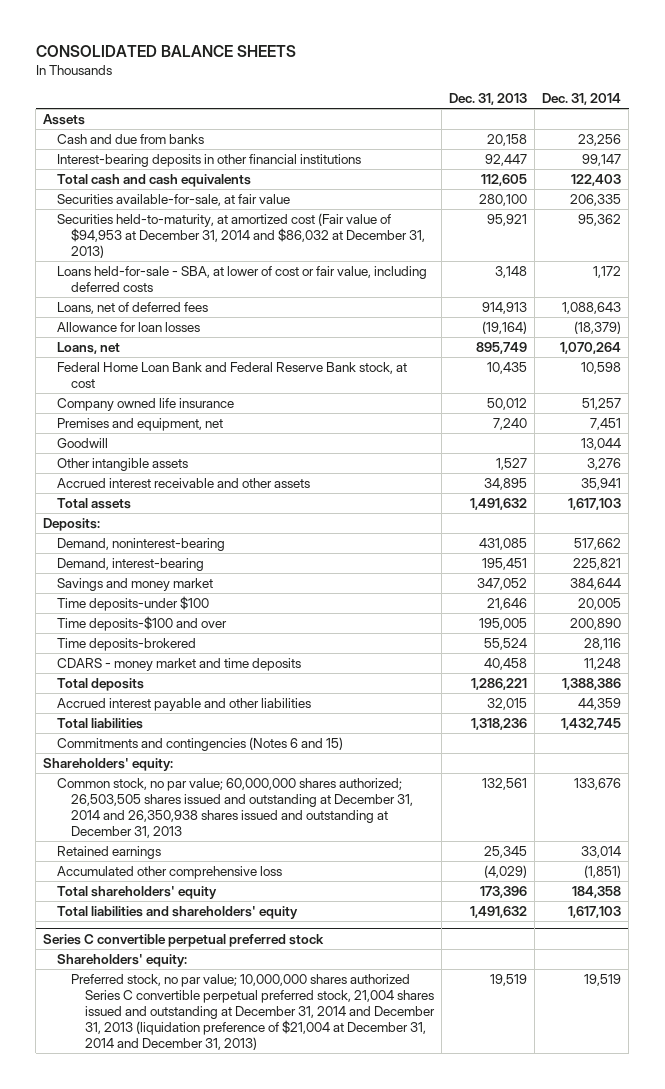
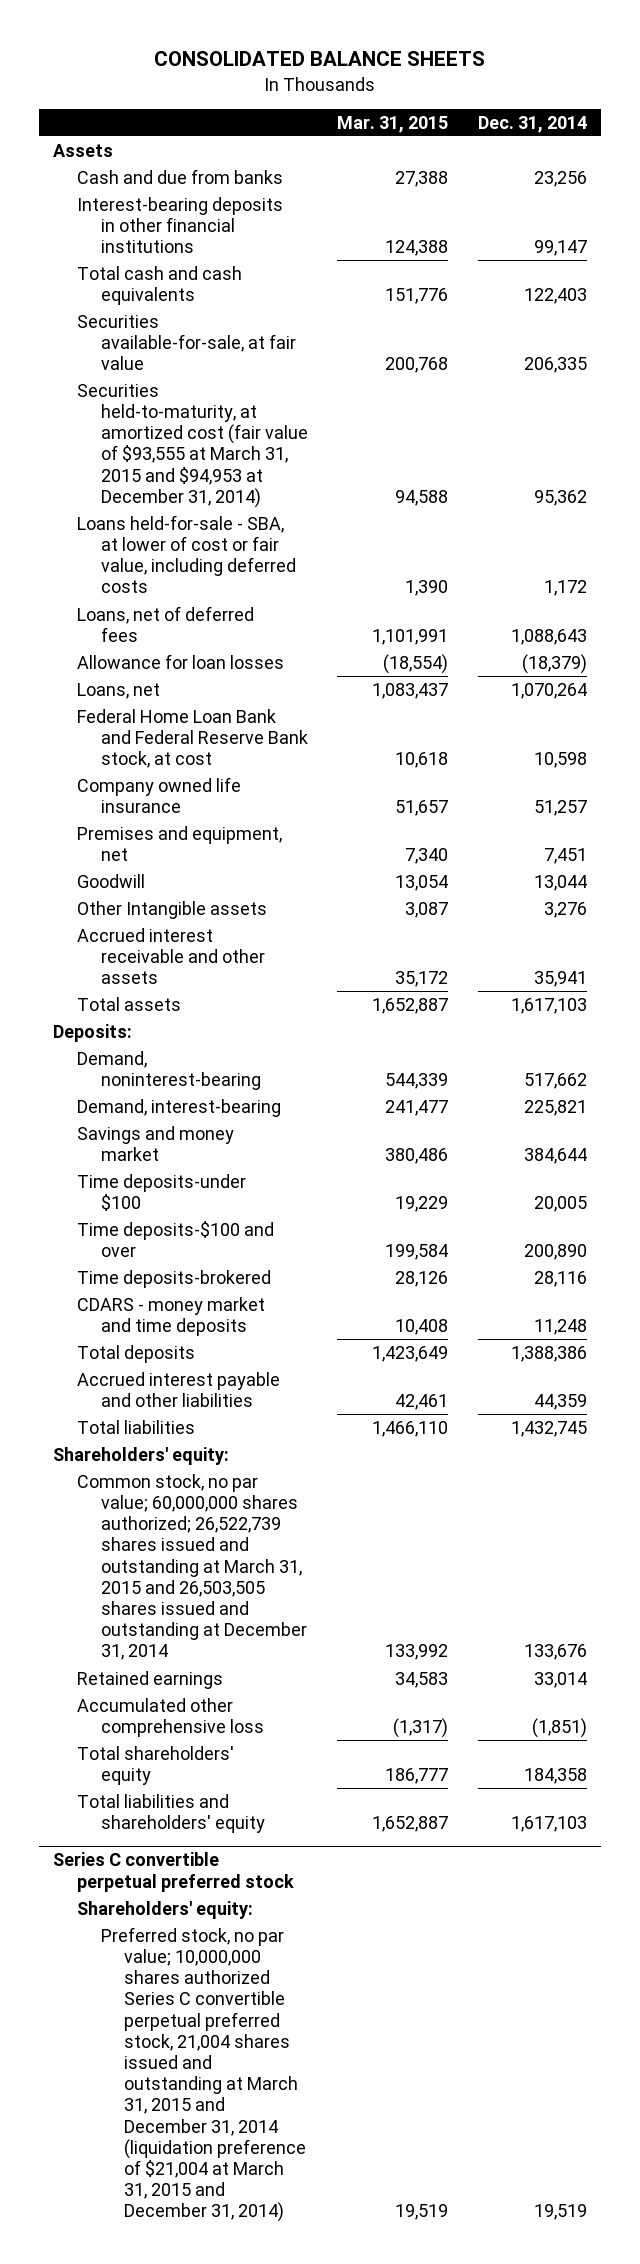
[448,93,527,106] Dec. 31, 2013 -> none
none -> [337,115,449,133] Mar. 31, 2015
[57,212,425,258] Securities held-to-maturity, at amortized cost (Fair value of $94,953 at December 31, 2014 and $86,032 at December 31, 2013) -> [76,383,308,508] Securities held-to-maturity, at amortized cost (fair value of $93,555 at March 31, 2015 and $94,953 at December 31, 2014)
[57,457,189,471] Other intangible assets -> [76,900,267,919] Other Intangible assets
[57,736,344,751] Commitments and contingencies (Notes 6 and 15) -> none
[57,777,413,838] Common stock, no par value; 60,000,000 shares authorized; 26,503,505 shares issued and outstanding at December 31, 2014 and 26,350,938 shares issued and outstanding at December 31, 2013 -> [76,1473,307,1661] Common stock, no par value; 60,000,000 shares authorized; 26,522,739 shares issued and outstanding at March 31, 2015 and 26,503,505 shares issued and outstanding at December 31, 2014
[70,973,435,1050] Preferred stock, no par value; 10,000,000 shares authorized Series C convertible perpetual preferred stock, 21,004 shares issued and outstanding at December 31, 2014 and December 31, 2013 (liquidation preference of $21,004 at December 31, 2014 and December 31, 2013) -> [100,1926,307,2223] Preferred stock, no par value; 10,000,000 shares authorized Series C convertible perpetual preferred stock, 21,004 shares issued and outstanding at March 31, 2015 and December 31, 2014 (liquidation preference of $21,004 at March 31, 2015 and December 31, 2014)

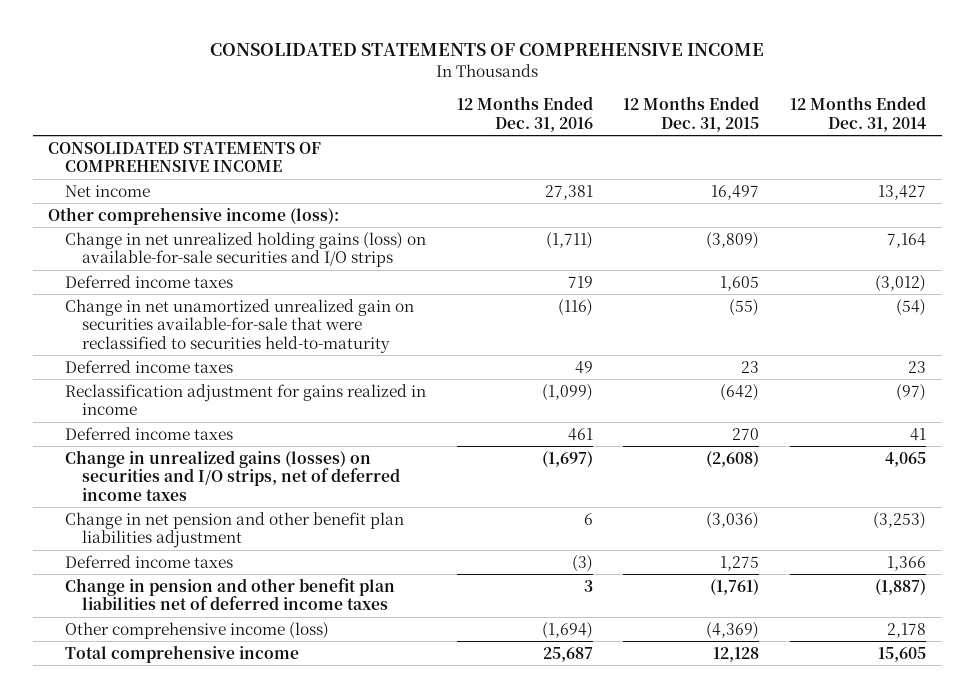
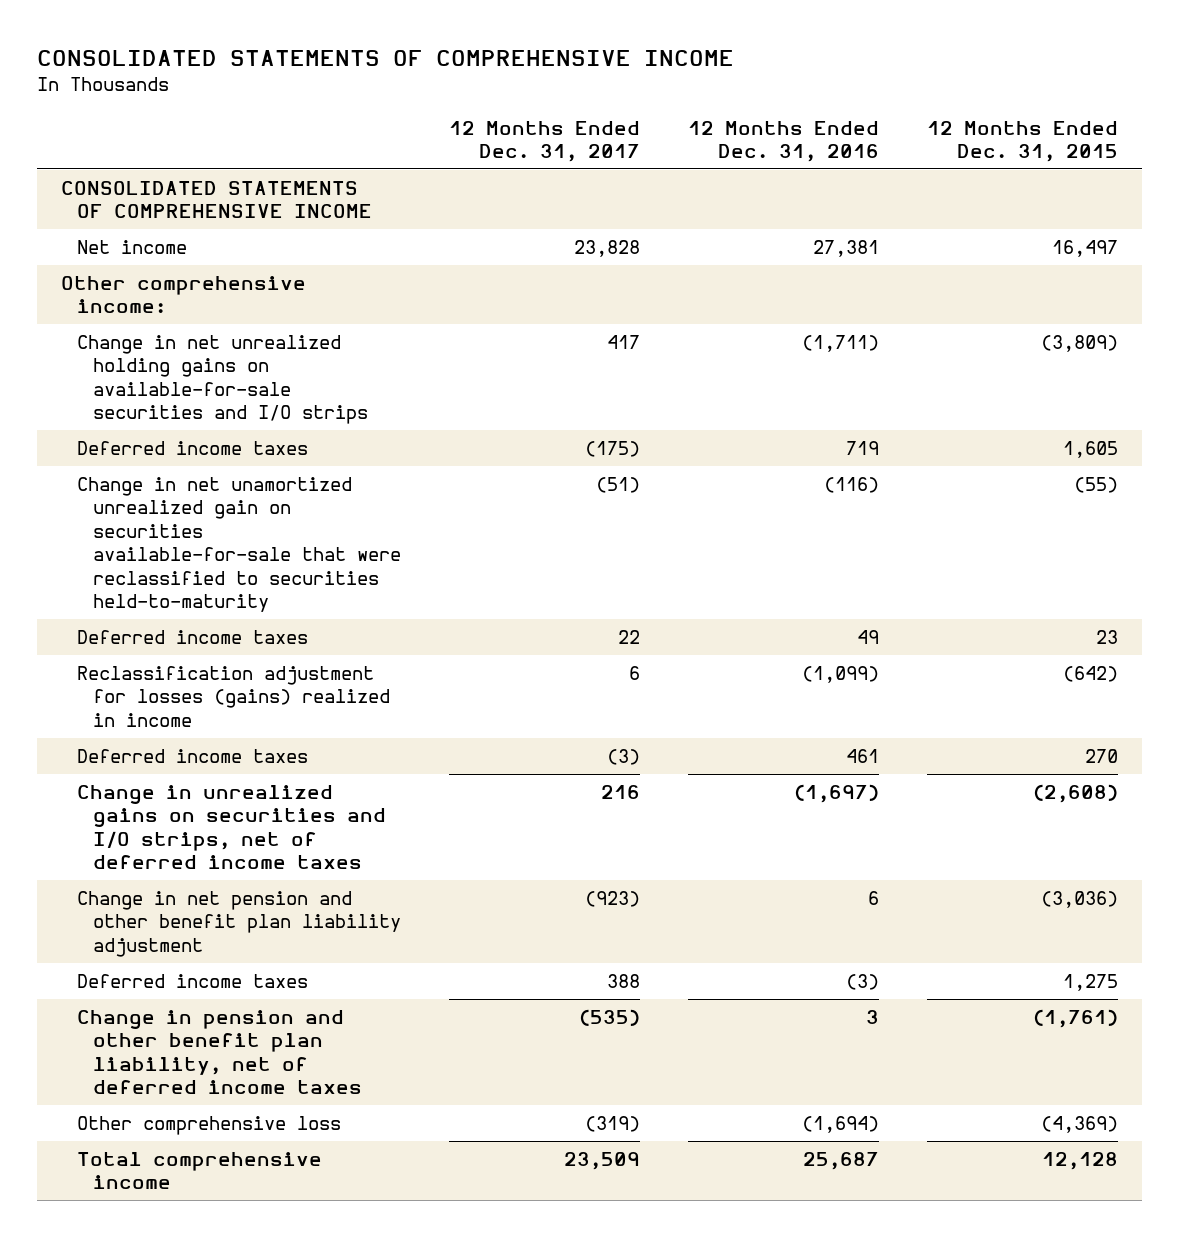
[790,96,927,132] 12 Months Ended Dec. 31, 2014 -> none
none -> [448,120,640,163] 12 Months Ended Dec. 31, 2017
[48,206,340,225] Other comprehensive income (loss): -> [60,276,306,314] Other comprehensive income:
[65,231,427,268] Change in net unrealized holding gains (loss) on available-for-sale securities and I/O strips -> [76,335,368,425] Change in net unrealized holding gains on available-for-sale securities and I/O strips
[65,383,427,416] Reclassification adjustment for gains realized in income -> [76,666,390,727] Reclassification adjustment for losses (gains) realized in income
[65,449,401,501] Change in unrealized gains (losses) on securities and I/O strips, net of deferred income taxes -> [76,785,386,870] Change in unrealized gains on securities and I/O strips, net of deferred income taxes
[65,511,405,549] Change in net pension and other benefit plan liabilities adjustment -> [76,891,401,957] Change in net pension and other benefit plan liability adjustment
[65,577,396,611] Change in pension and other benefit plan liabilities net of deferred income taxes -> [76,1010,362,1095] Change in pension and other benefit plan liability, net of deferred income taxes
[65,621,330,639] Other comprehensive income (loss) -> [76,1116,341,1136] Other comprehensive loss

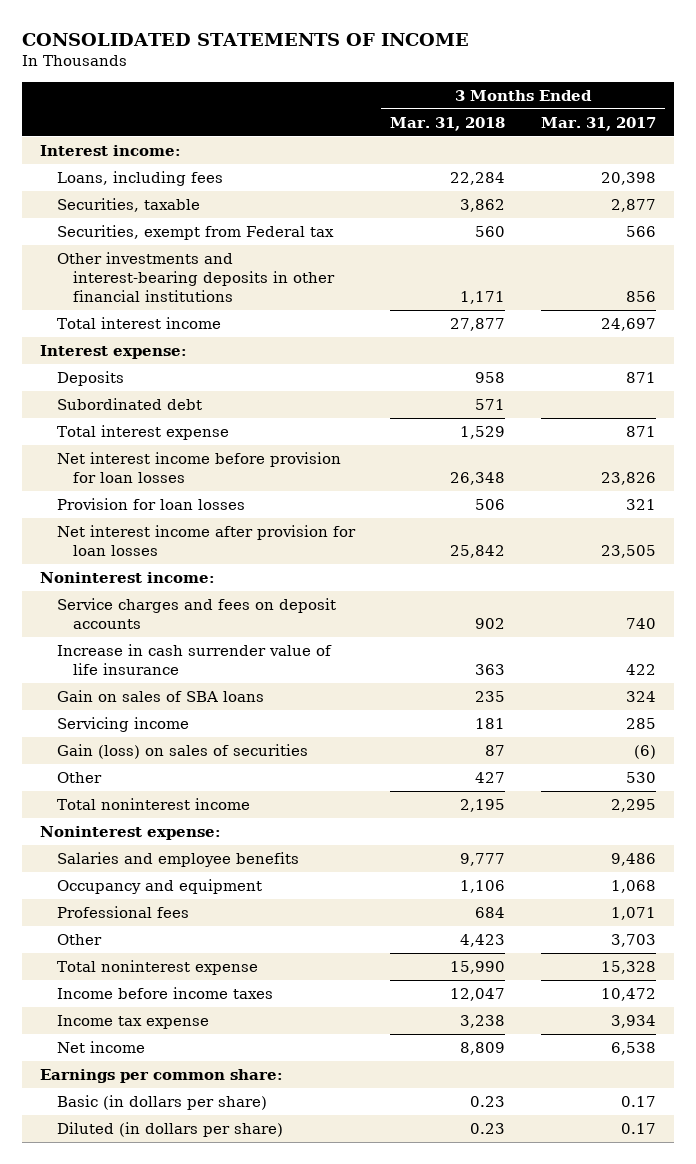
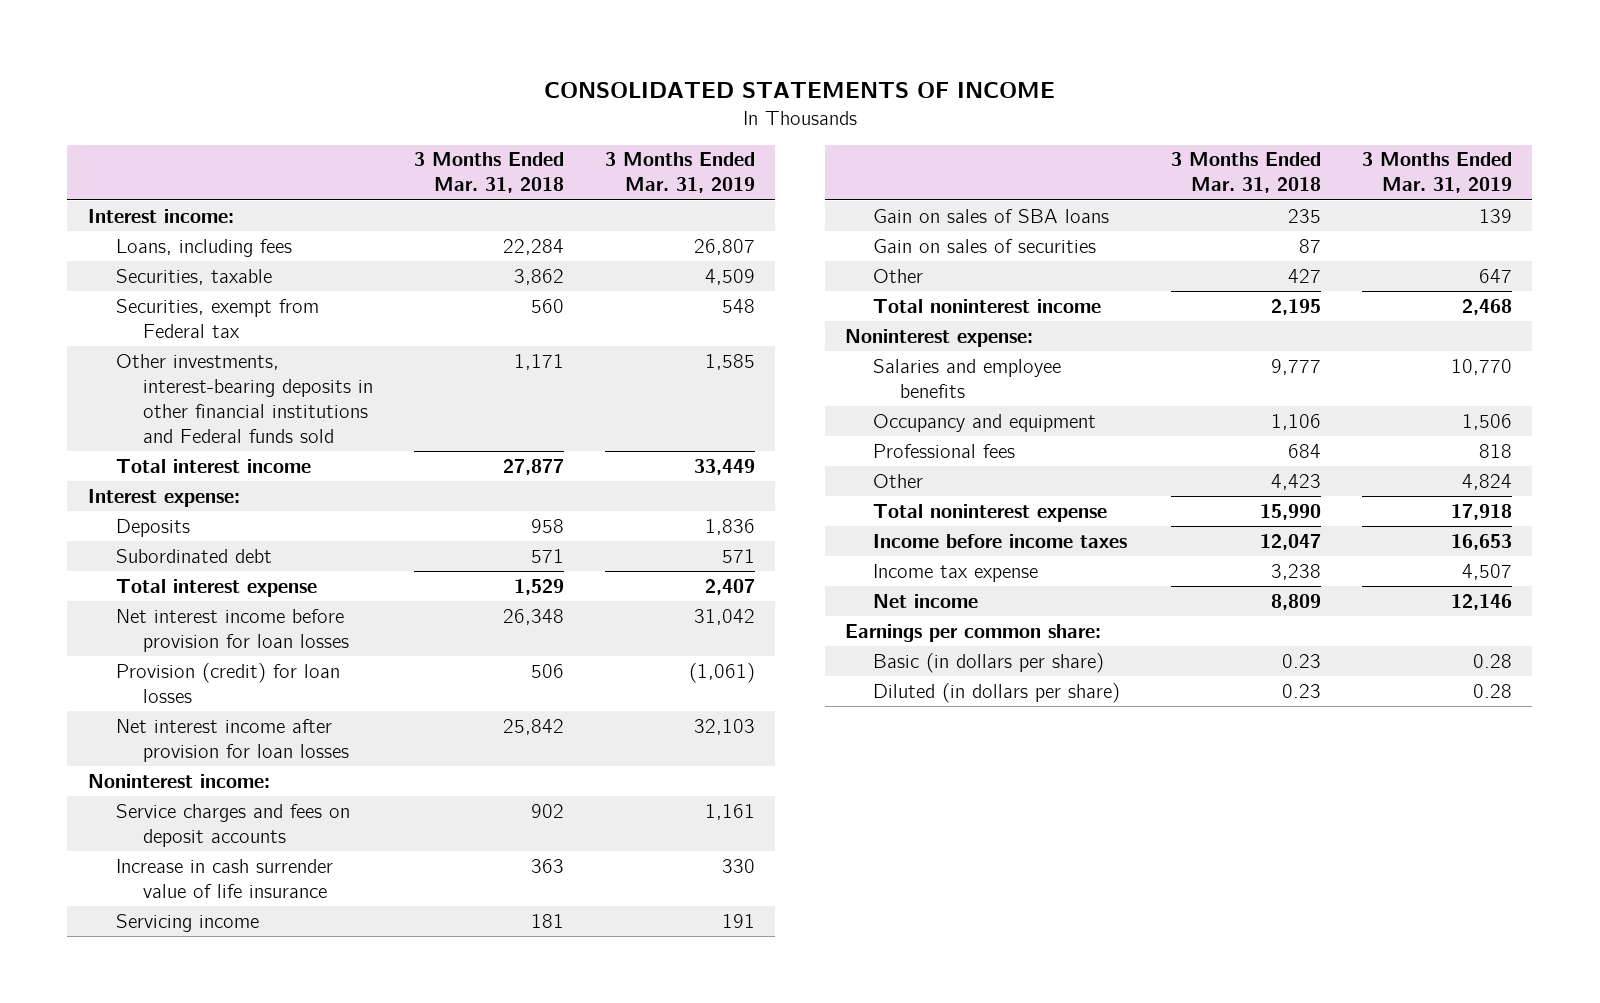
[540,116,656,131] Mar. 31, 2017 -> none
none -> [604,152,755,194] 3 Months Ended Mar. 31, 2019
[56,252,336,302] Other investments and interest-bearing deposits in other financial institutions -> [115,353,374,444] Other investments, interest-bearing deposits in other financial institutions and Federal funds sold
[56,498,245,511] Provision for loan losses -> [115,662,340,703] Provision (credit) for loan losses
[56,690,264,703] Gain on sales of SBA loans -> [872,208,1109,223] Gain on sales of SBA loans
[56,744,308,760] Gain (loss) on sales of securities -> [872,238,1096,253] Gain on sales of securities

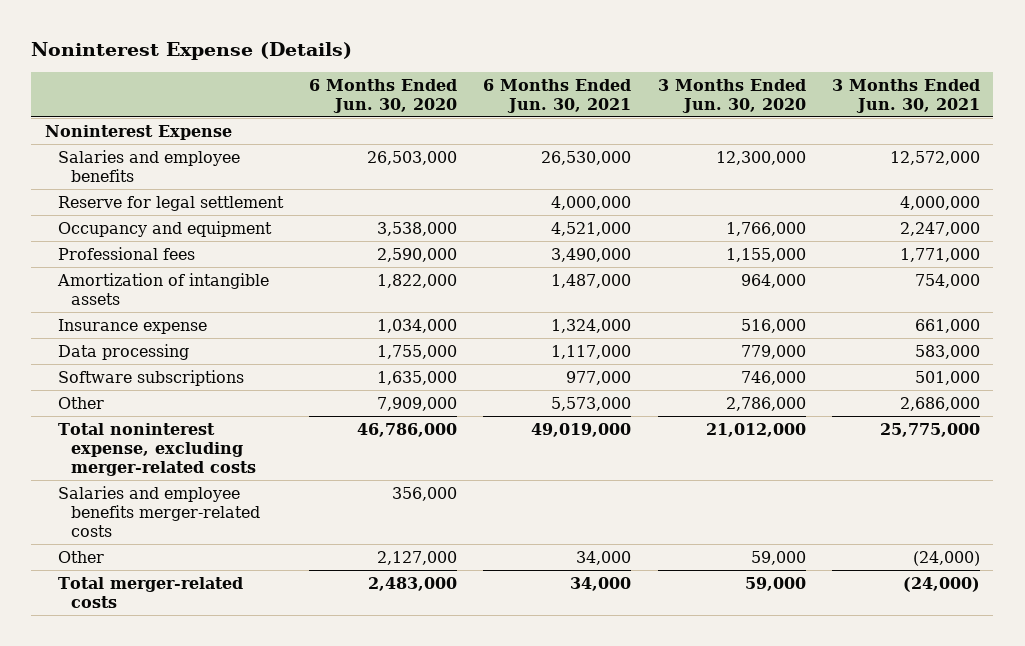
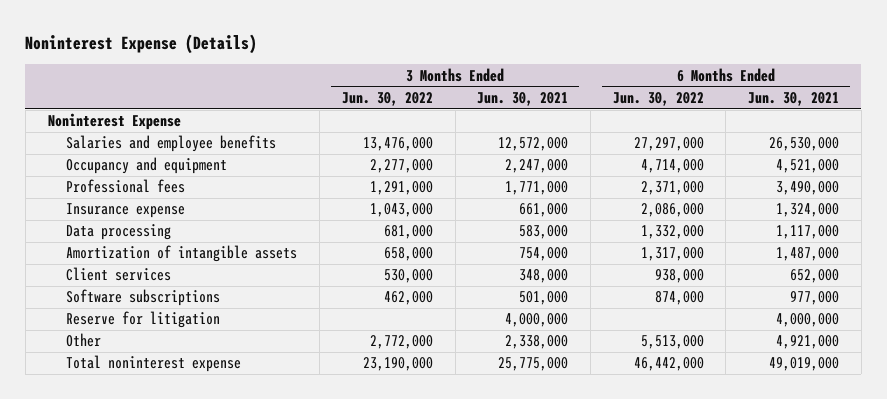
[309,78,458,113] 6 Months Ended Jun. 30, 2020 -> none
[657,78,806,113] 3 Months Ended Jun. 30, 2020 -> none
none -> [341,91,433,106] Jun. 30, 2022
none -> [612,91,704,106] Jun. 30, 2022
[57,195,284,211] Reserve for legal settlement -> none
[56,272,269,305] Amortization of intangible assets -> [66,245,298,263] Amortization of intangible assets
none -> [66,267,172,282] Client services
[57,485,261,537] Salaries and employee benefits merger-related costs -> none
[57,550,104,563] Other -> none
[57,576,243,608] Total merger-related costs -> none
none -> [66,311,221,329] Reserve for litigation
[551,396,632,411] 5,573,000 -> [776,335,840,350] 4,921,000
[900,396,981,411] 2,686,000 -> [505,335,569,350] 2,338,000
[57,422,257,476] Total noninterest expense, excluding merger-related costs -> [66,355,242,373] Total noninterest expense

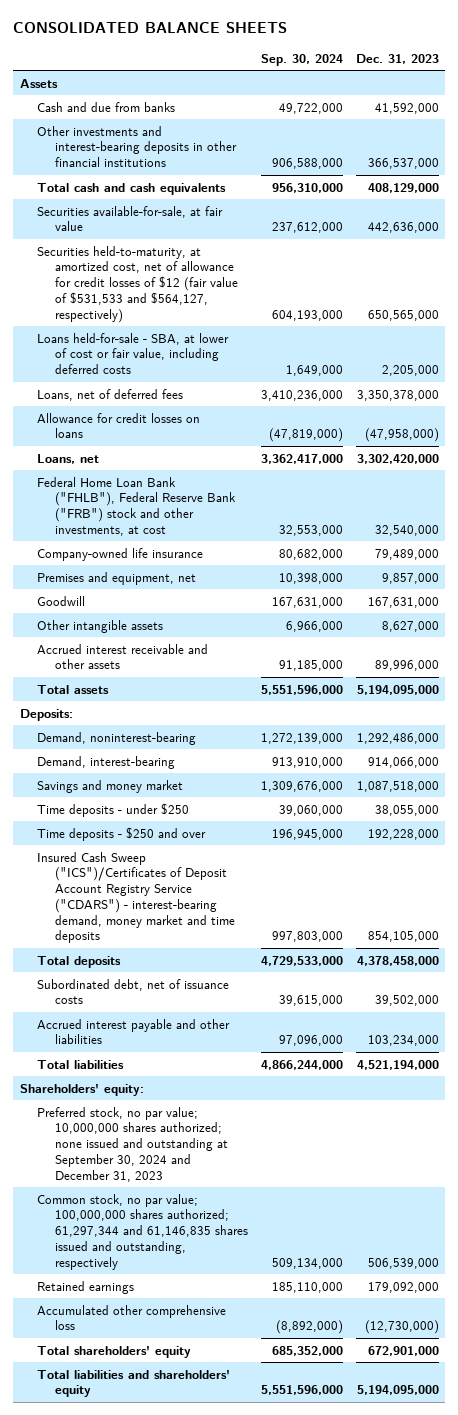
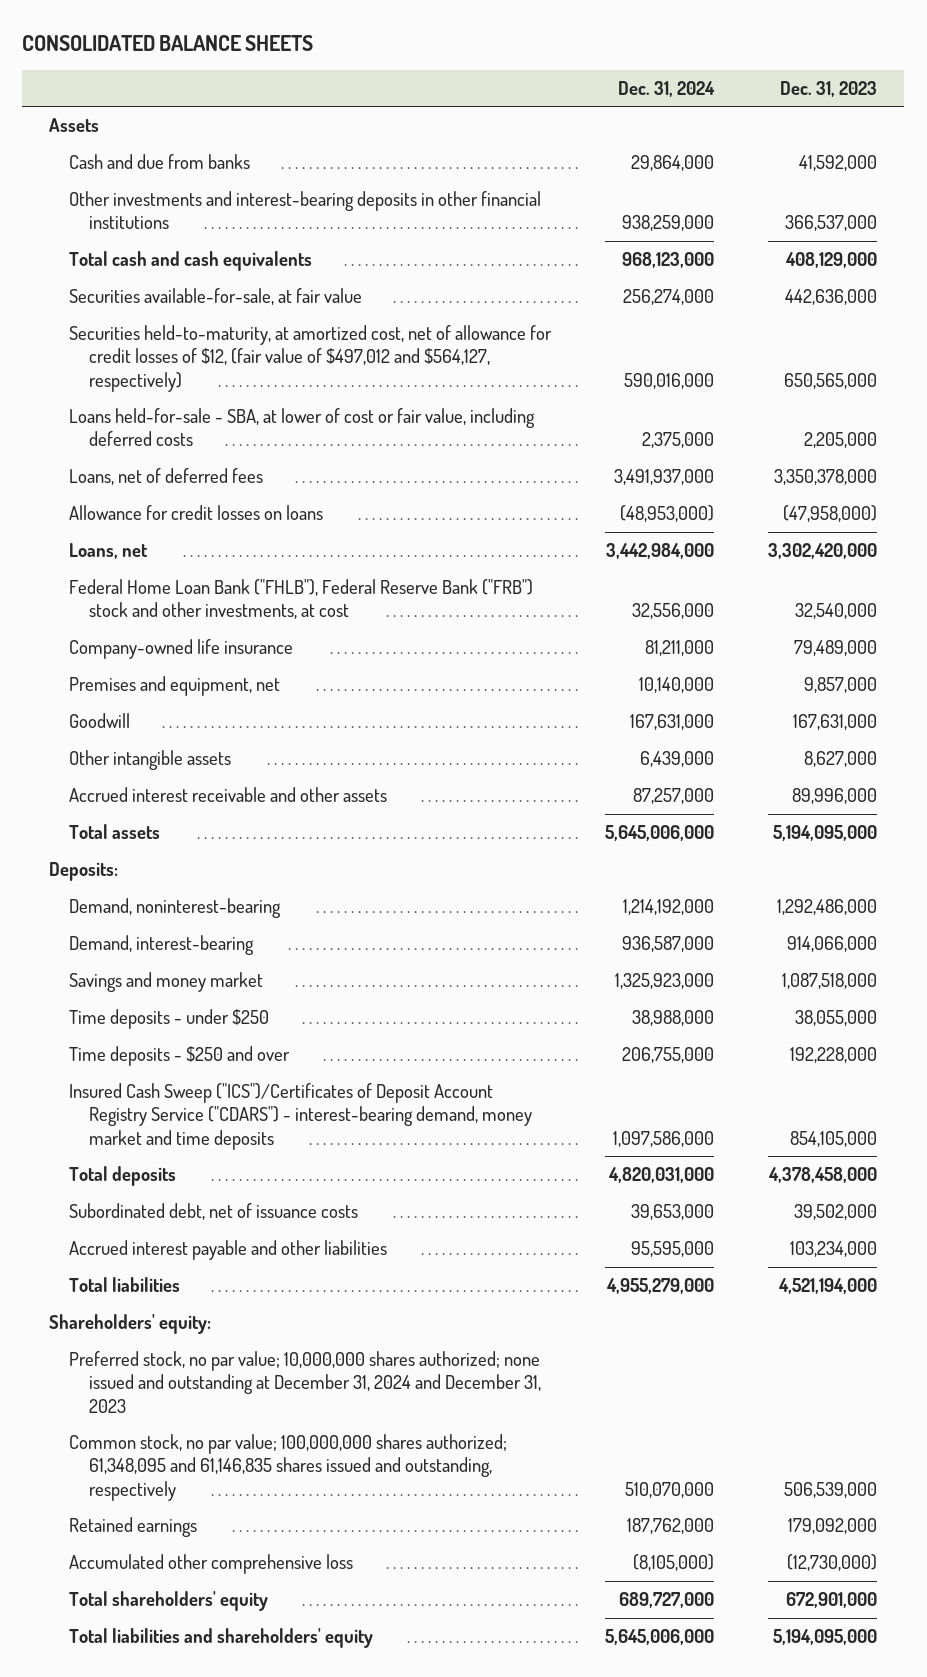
[260,53,343,66] Sep. 30, 2024 -> none
none -> [618,80,716,97] Dec. 31, 2024
[37,245,238,323] Securities held-to-maturity, at amortized cost, net of allowance for credit losses of $12 (fair value of $531,533 and $564,127, respectively) -> [69,325,553,392] Securities held-to-maturity, at amortized cost, net of allowance for credit losses of $12, (fair value of $497,012 and $564,127, respectively)
[37,1106,228,1182] Preferred stock, no par value; 10,000,000 shares authorized; none issued and outstanding at September 30, 2024 and December 31, 2023 -> [69,1351,542,1413] Preferred stock, no par value; 10,000,000 shares authorized; none issued and outstanding at December 31, 2024 and December 31, 2023
[37,1193,248,1270] Common stock, no par value; 100,000,000 shares authorized; 61,297,344 and 61,146,835 shares issued and outstanding, respectively -> [69,1434,508,1501] Common stock, no par value; 100,000,000 shares authorized; 61,348,095 and 61,146,835 shares issued and outstanding, respectively

